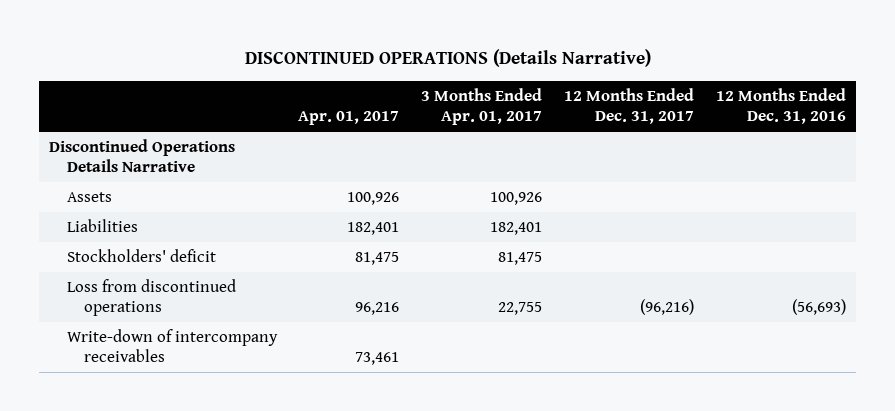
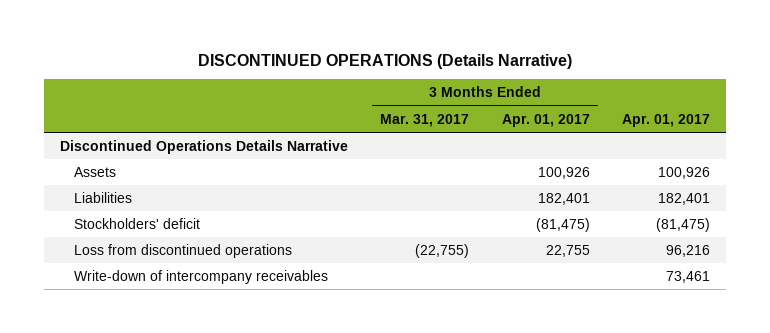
[563,88,694,125] 12 Months Ended Dec. 31, 2017 -> none
[715,88,846,125] 12 Months Ended Dec. 31, 2016 -> none
none -> [380,113,470,127] Mar. 31, 2017
[355,252,400,266] 81,475 -> [656,217,711,232] (81,475)
[498,252,543,266] 81,475 -> [535,217,590,232] (81,475)

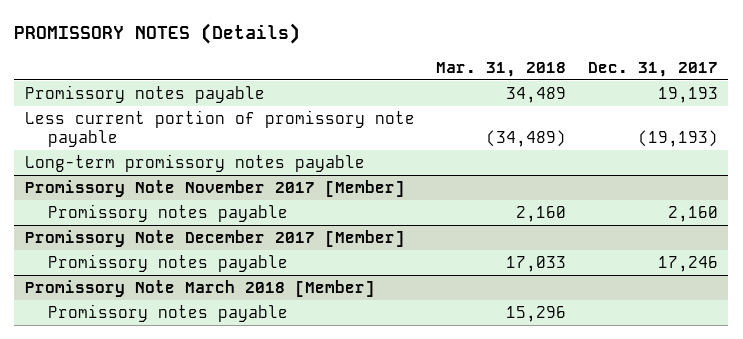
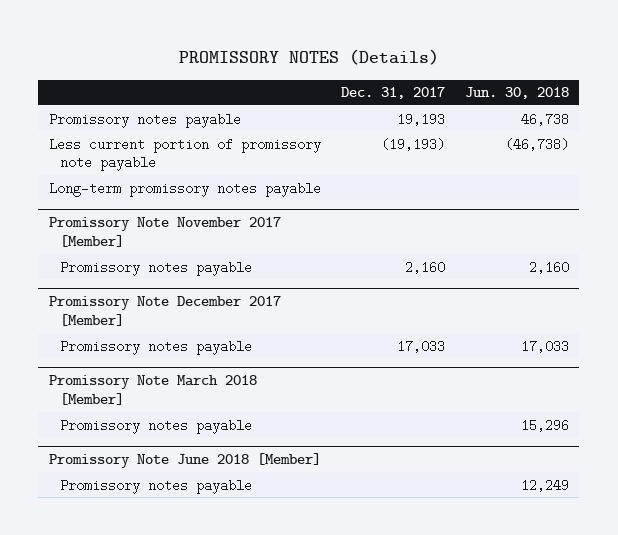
[436,61,567,77] Mar. 31, 2018 -> none
none -> [465,87,570,100] Jun. 30, 2018
[657,256,718,273] 17,246 -> [396,339,445,353] 17,033
none -> [48,453,321,469] Promissory Note June 2018 [Member]
none -> [59,478,252,494] Promissory notes payable

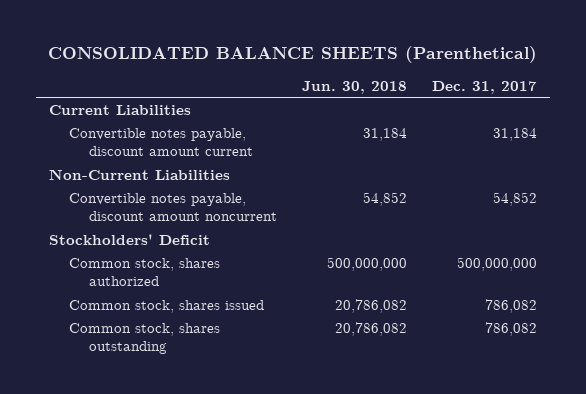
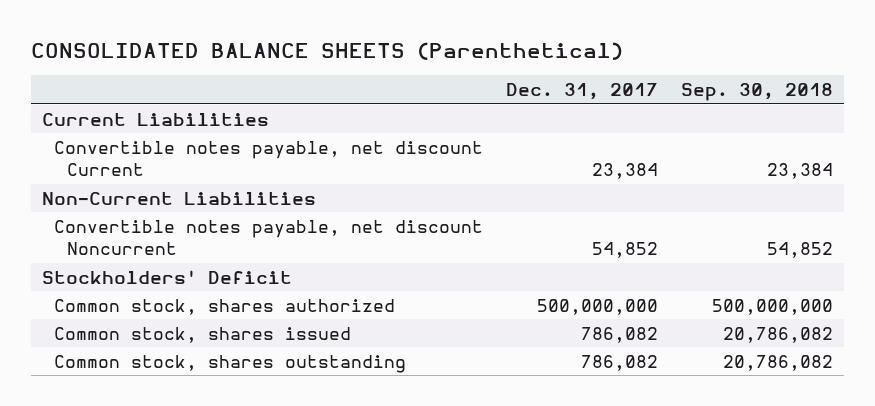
[302,80,408,94] Jun. 30, 2018 -> none
none -> [680,82,833,101] Sep. 30, 2018
[68,127,253,157] Convertible notes payable, discount amount current -> [54,140,484,177] Convertible notes payable, net discount Current
[493,127,538,141] 31,184 -> [592,163,659,180] 23,384
[68,192,277,222] Convertible notes payable, discount amount noncurrent -> [54,219,484,256] Convertible notes payable, net discount Noncurrent

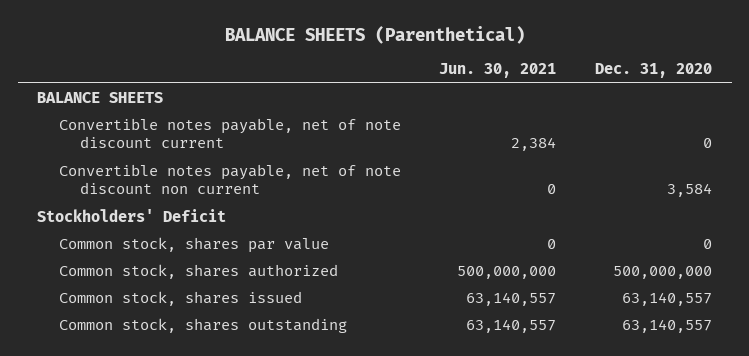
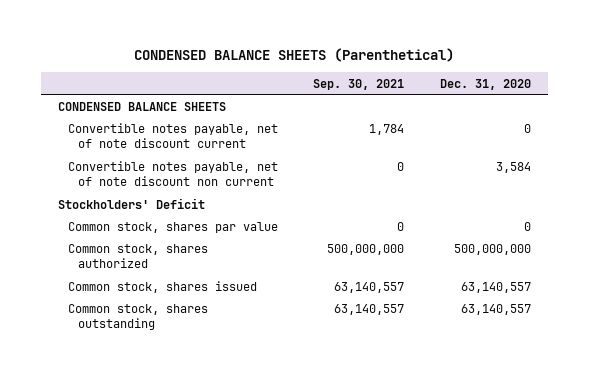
[224,25,525,44] BALANCE SHEETS (Parenthetical) -> [134,47,455,62] CONDENSED BALANCE SHEETS (Parenthetical)
[439,63,557,79] Jun. 30, 2021 -> none
none -> [313,78,405,90] Sep. 30, 2021
[37,91,164,103] BALANCE SHEETS -> [58,101,227,111] CONDENSED BALANCE SHEETS

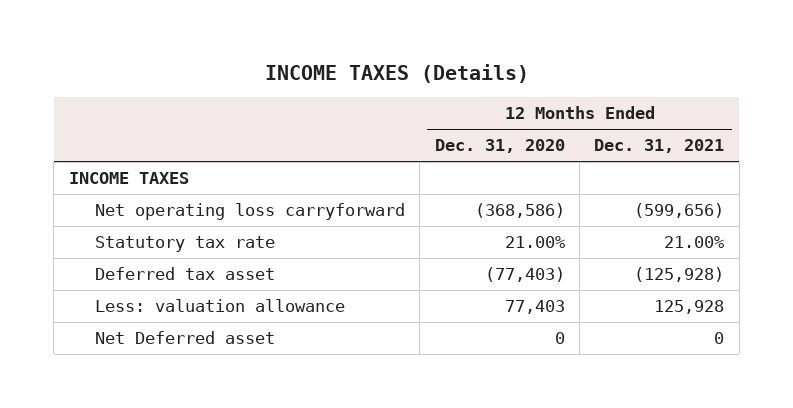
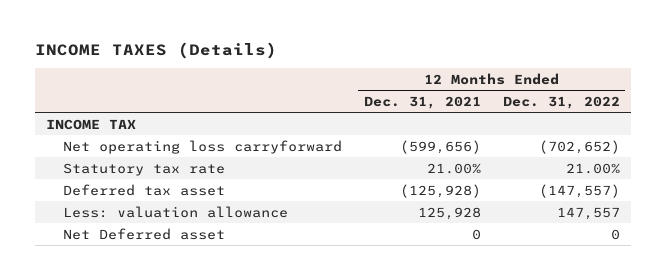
[434,139,565,154] Dec. 31, 2020 -> none
none -> [502,95,620,109] Dec. 31, 2022
[68,172,189,185] INCOME TAXES -> [46,118,137,130] INCOME TAX

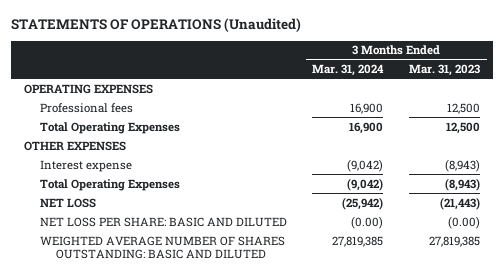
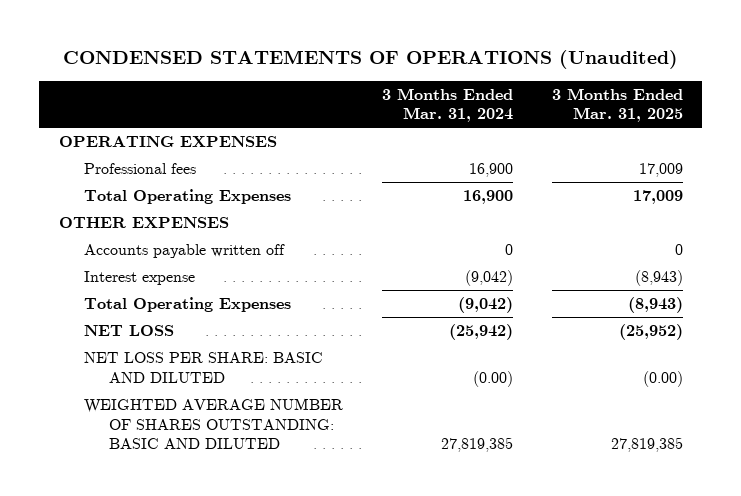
[11,18,302,33] STATEMENTS OF OPERATIONS (Unaudited) -> [62,50,678,70] CONDENSED STATEMENTS OF OPERATIONS (Unaudited)
[409,64,481,77] Mar. 31, 2023 -> none
none -> [551,87,683,123] 3 Months Ended Mar. 31, 2025
none -> [84,244,286,259] Accounts payable written off

